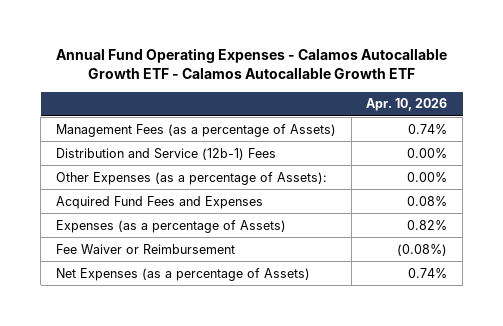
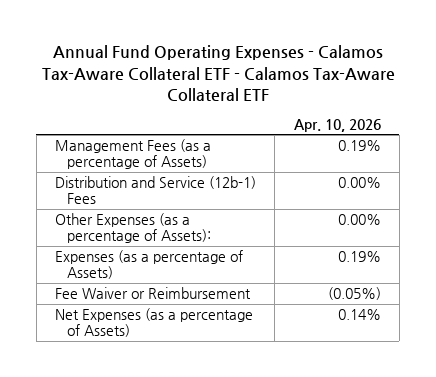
[55,48,447,80] Annual Fund Operating Expenses - Calamos Autocallable Growth ETF - Calamos Autocallable Growth ETF -> [41,45,395,101] Annual Fund Operating Expenses - Calamos Tax-Aware Collateral ETF - Calamos Tax-Aware Collateral ETF
[408,123,448,134] 0.74% -> [337,140,381,152] 0.19%
[55,195,263,209] Acquired Fund Fees and Expenses -> none
[407,219,448,230] 0.82% -> [337,251,381,263] 0.19%
[397,243,448,256] (0.08%) -> [327,287,381,301] (0.05%)
[408,267,448,278] 0.74% -> [337,309,381,321] 0.14%

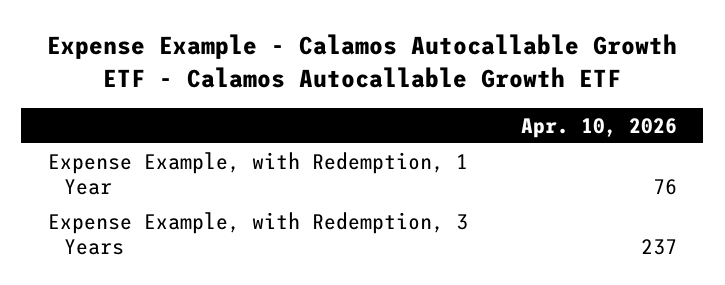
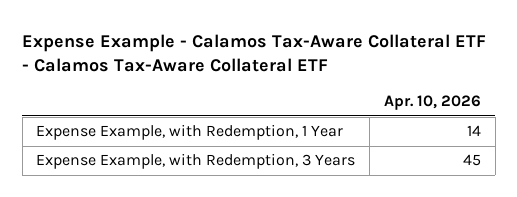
[47,34,678,88] Expense Example - Calamos Autocallable Growth ETF - Calamos Autocallable Growth ETF -> [22,33,487,73] Expense Example - Calamos Tax-Aware Collateral ETF - Calamos Tax-Aware Collateral ETF
[652,179,677,196] 76 -> [466,125,481,137] 14
[640,239,677,256] 237 -> [462,154,481,167] 45

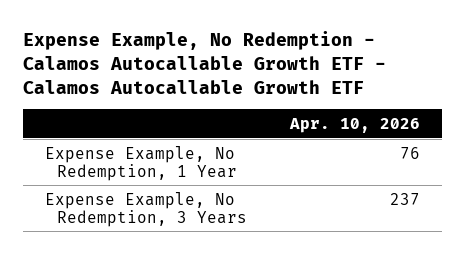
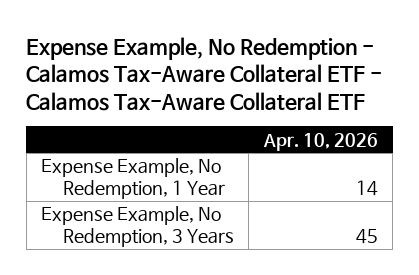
[22,31,386,95] Expense Example, No Redemption - Calamos Autocallable Growth ETF - Calamos Autocallable Growth ETF -> [26,36,383,111] Expense Example, No Redemption - Calamos Tax-Aware Collateral ETF - Calamos Tax-Aware Collateral ETF
[400,146,421,159] 76 -> [355,180,378,197] 14
[390,192,421,205] 237 -> [355,229,378,245] 45

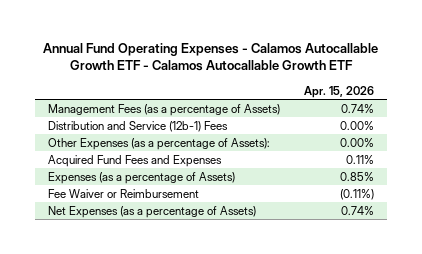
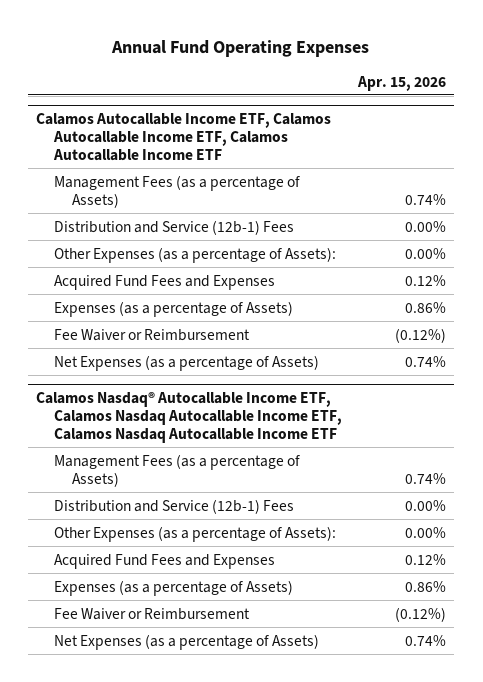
[42,42,378,72] Annual Fund Operating Expenses - Calamos Autocallable Growth ETF - Calamos Autocallable Growth ETF -> [111,39,370,57] Annual Fund Operating Expenses
none -> [36,112,332,162] Calamos Autocallable Income ETF, Calamos Autocallable Income ETF, Calamos Autocallable Income ETF
[346,154,375,164] 0.11% -> [405,274,447,286] 0.12%
[340,171,375,181] 0.85% -> [405,301,447,313] 0.86%
[340,188,375,200] (0.11%) -> [395,327,447,343] (0.12%)
none -> [36,391,343,444] Calamos Nasdaq® Autocallable Income ETF, Calamos Nasdaq Autocallable Income ETF, Calamos Nasdaq Autocallable Income ETF
none -> [54,453,301,487] Management Fees (as a percentage of Assets)
none -> [54,498,295,514] Distribution and Service (12b-1) Fees
none -> [54,525,337,542] Other Expenses (as a percentage of Assets):
none -> [54,553,276,569] Acquired Fund Fees and Expenses
none -> [54,579,294,596] Expenses (as a percentage of Assets)
none -> [54,607,251,620] Fee Waiver or Reimbursement
none -> [54,633,320,650] Net Expenses (as a percentage of Assets)

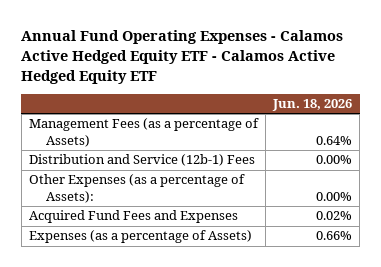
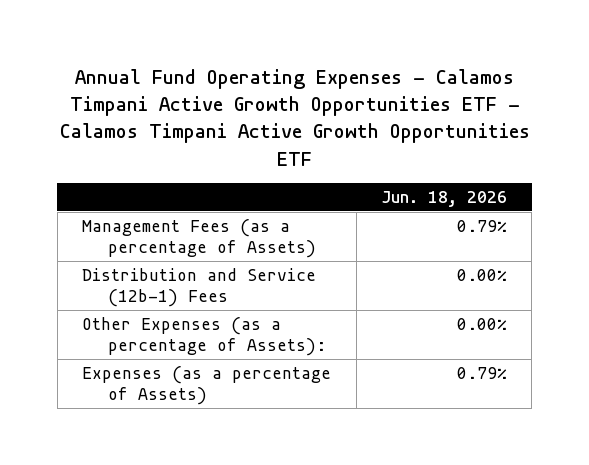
[21,30,344,85] Annual Fund Operating Expenses - Calamos Active Hedged Equity ETF - Calamos Active Hedged Equity ETF -> [59,69,530,166] Annual Fund Operating Expenses - Calamos Timpani Active Growth Opportunities ETF - Calamos Timpani Active Growth Opportunities ETF
[316,135,353,145] 0.64% -> [456,219,507,232] 0.79%
[29,210,239,224] Acquired Fund Fees and Expenses -> none
[316,231,353,241] 0.66% -> [456,366,507,379] 0.79%

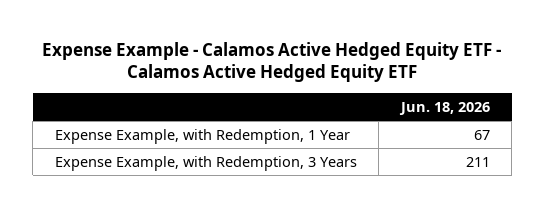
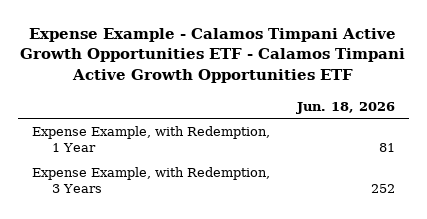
[42,41,502,83] Expense Example - Calamos Active Hedged Equity ETF - Calamos Active Hedged Equity ETF -> [20,27,406,84] Expense Example - Calamos Timpani Active Growth Opportunities ETF - Calamos Timpani Active Growth Opportunities ETF
[473,129,490,140] 67 -> [378,143,395,153] 81
[465,156,490,167] 211 -> [370,184,395,194] 252

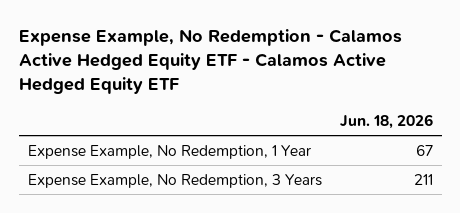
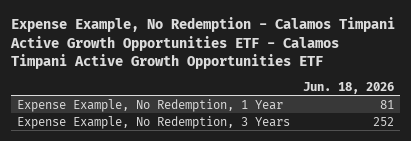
[18,29,402,95] Expense Example, No Redemption - Calamos Active Hedged Equity ETF - Calamos Active Hedged Equity ETF -> [9,17,395,70] Expense Example, No Redemption - Calamos Timpani Active Growth Opportunities ETF - Calamos Timpani Active Growth Opportunities ETF
[415,144,433,156] 67 -> [380,99,395,109] 81
[413,173,433,185] 211 -> [373,116,395,126] 252

